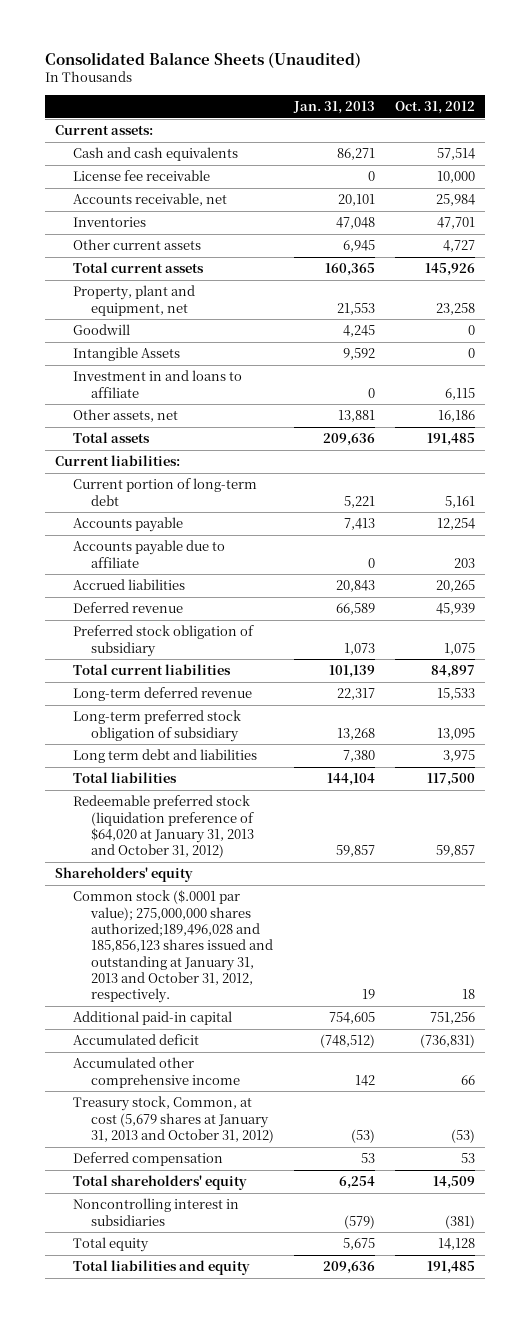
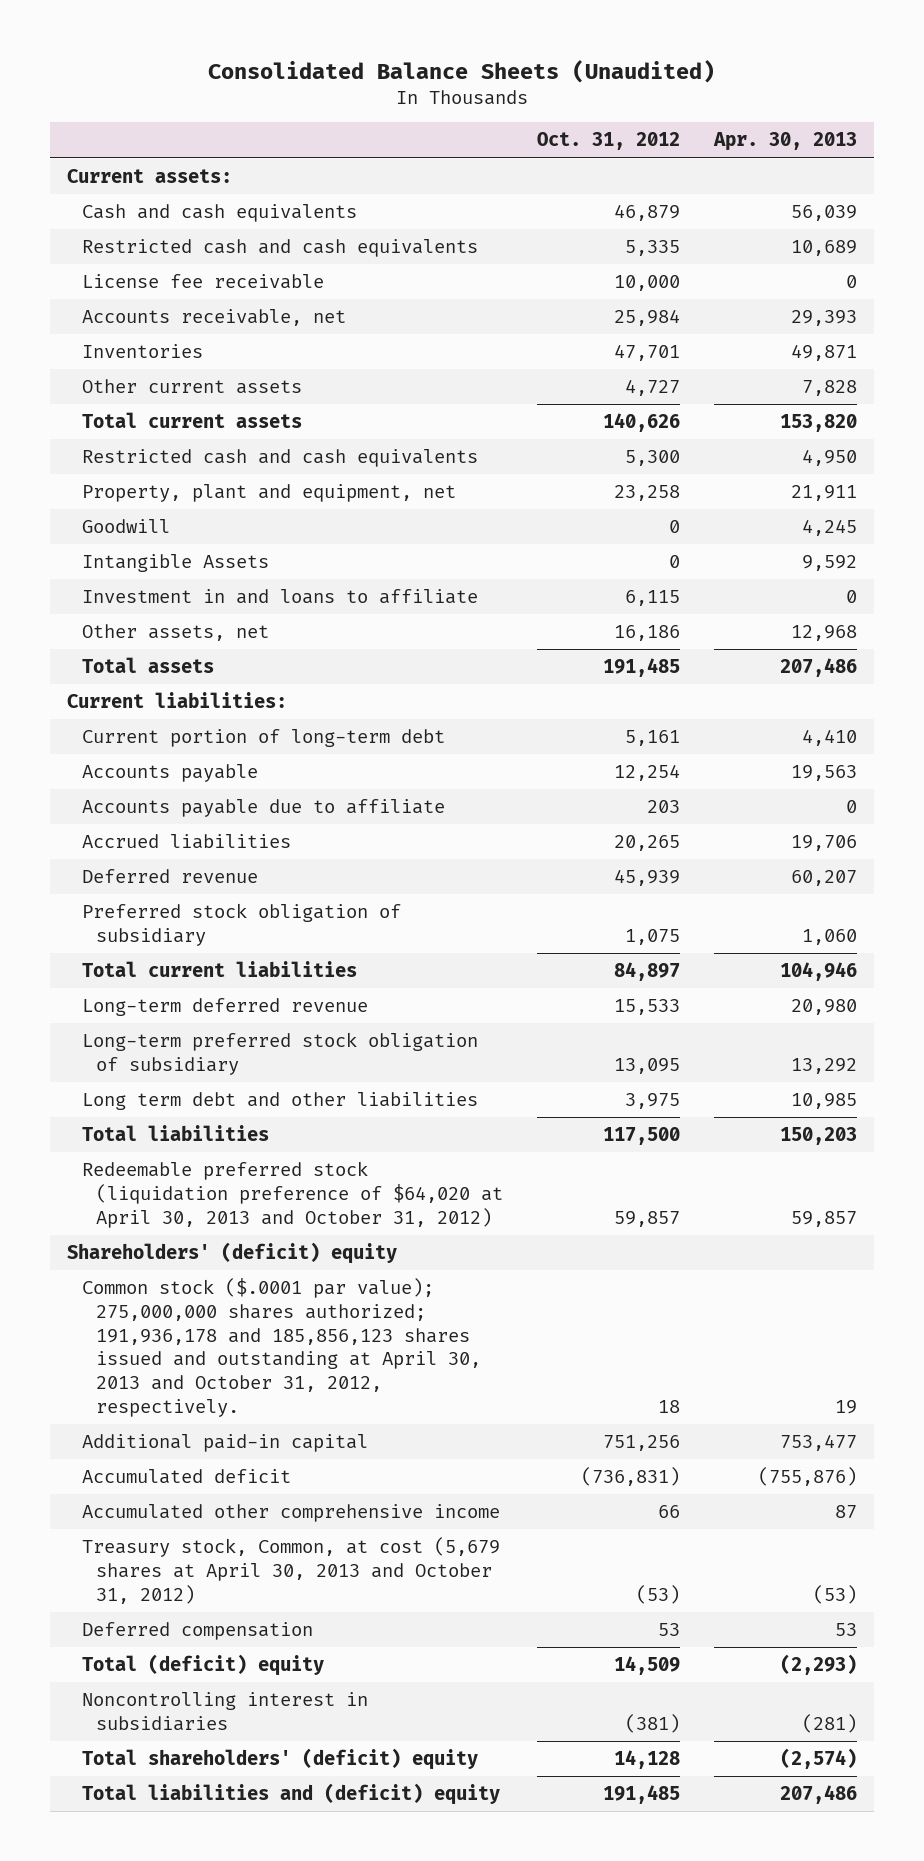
[292,101,375,115] Jan. 31, 2013 -> none
none -> [713,132,858,152] Apr. 30, 2013
[436,148,475,161] 57,514 -> [614,204,681,222] 46,879
none -> [81,239,478,258] Restricted cash and cash equivalents
[424,263,475,277] 145,926 -> [603,413,681,433] 140,626
none -> [81,449,478,468] Restricted cash and cash equivalents
[72,749,257,764] Long term debt and liabilities -> [81,1092,478,1111] Long term debt and other liabilities
[72,795,254,859] Redeemable preferred stock (liquidation preference of $64,020 at January 31, 2013 and October 31, 2012) -> [81,1161,504,1228] Redeemable preferred stock (liquidation preference of $64,020 at April 30, 2013 and October 31, 2012)
[54,867,193,883] Shareholders' equity -> [66,1242,397,1265] Shareholders' (deficit) equity
[72,890,273,1004] Common stock ($.0001 par value); 275,000,000 shares authorized;189,496,028 and 185,856,123 shares issued and outstanding at January 31, 2013 and October 31, 2012, respectively. -> [81,1278,482,1417] Common stock ($.0001 par value); 275,000,000 shares authorized; 191,936,178 and 185,856,123 shares issued and outstanding at April 30, 2013 and October 31, 2012, respectively.
[72,1096,274,1143] Treasury stock, Common, at cost (5,679 shares at January 31, 2013 and October 31, 2012) -> [81,1537,500,1604] Treasury stock, Common, at cost (5,679 shares at April 30, 2013 and October 31, 2012)
[72,1175,247,1191] Total shareholders' equity -> [81,1654,324,1677] Total (deficit) equity
[72,1237,149,1253] Total equity -> [81,1748,478,1771] Total shareholders' (deficit) equity
[72,1260,250,1276] Total liabilities and equity -> [81,1783,500,1806] Total liabilities and (deficit) equity

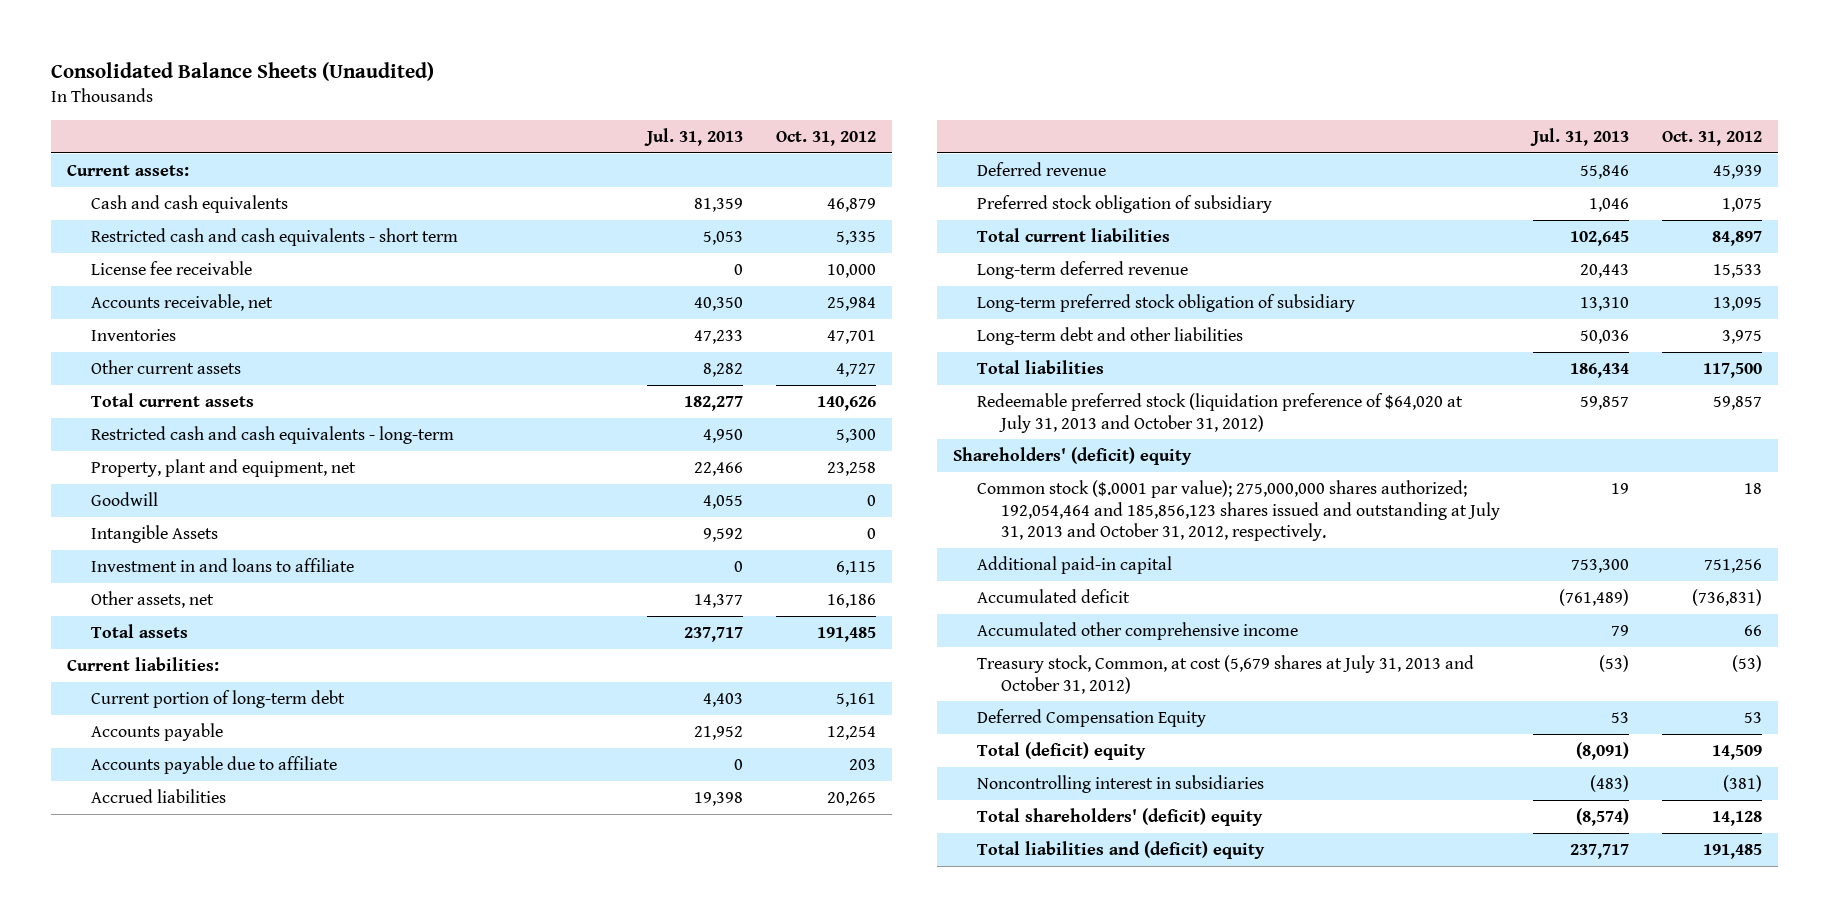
[713,132,858,152] Apr. 30, 2013 -> none
none -> [643,127,743,146] Jul. 31, 2013
[81,239,478,258] Restricted cash and cash equivalents -> [91,227,459,246] Restricted cash and cash equivalents - short term
[81,449,478,468] Restricted cash and cash equivalents -> [91,425,455,444] Restricted cash and cash equivalents - long-term
[81,1092,478,1111] Long term debt and other liabilities -> [977,326,1244,345] Long-term debt and other liabilities
[81,1161,504,1228] Redeemable preferred stock (liquidation preference of $64,020 at April 30, 2013 and October 31, 2012) -> [977,392,1464,433] Redeemable preferred stock (liquidation preference of $64,020 at July 31, 2013 and October 31, 2012)
[81,1278,482,1417] Common stock ($.0001 par value); 275,000,000 shares authorized; 191,936,178 and 185,856,123 shares issued and outstanding at April 30, 2013 and October 31, 2012, respectively. -> [977,479,1501,542] Common stock ($.0001 par value); 275,000,000 shares authorized; 192,054,464 and 185,856,123 shares issued and outstanding at July 31, 2013 and October 31, 2012, respectively.
[81,1537,500,1604] Treasury stock, Common, at cost (5,679 shares at April 30, 2013 and October 31, 2012) -> [977,654,1475,694] Treasury stock, Common, at cost (5,679 shares at July 31, 2013 and October 31, 2012)
[81,1622,313,1641] Deferred compensation -> [977,708,1207,727] Deferred Compensation Equity

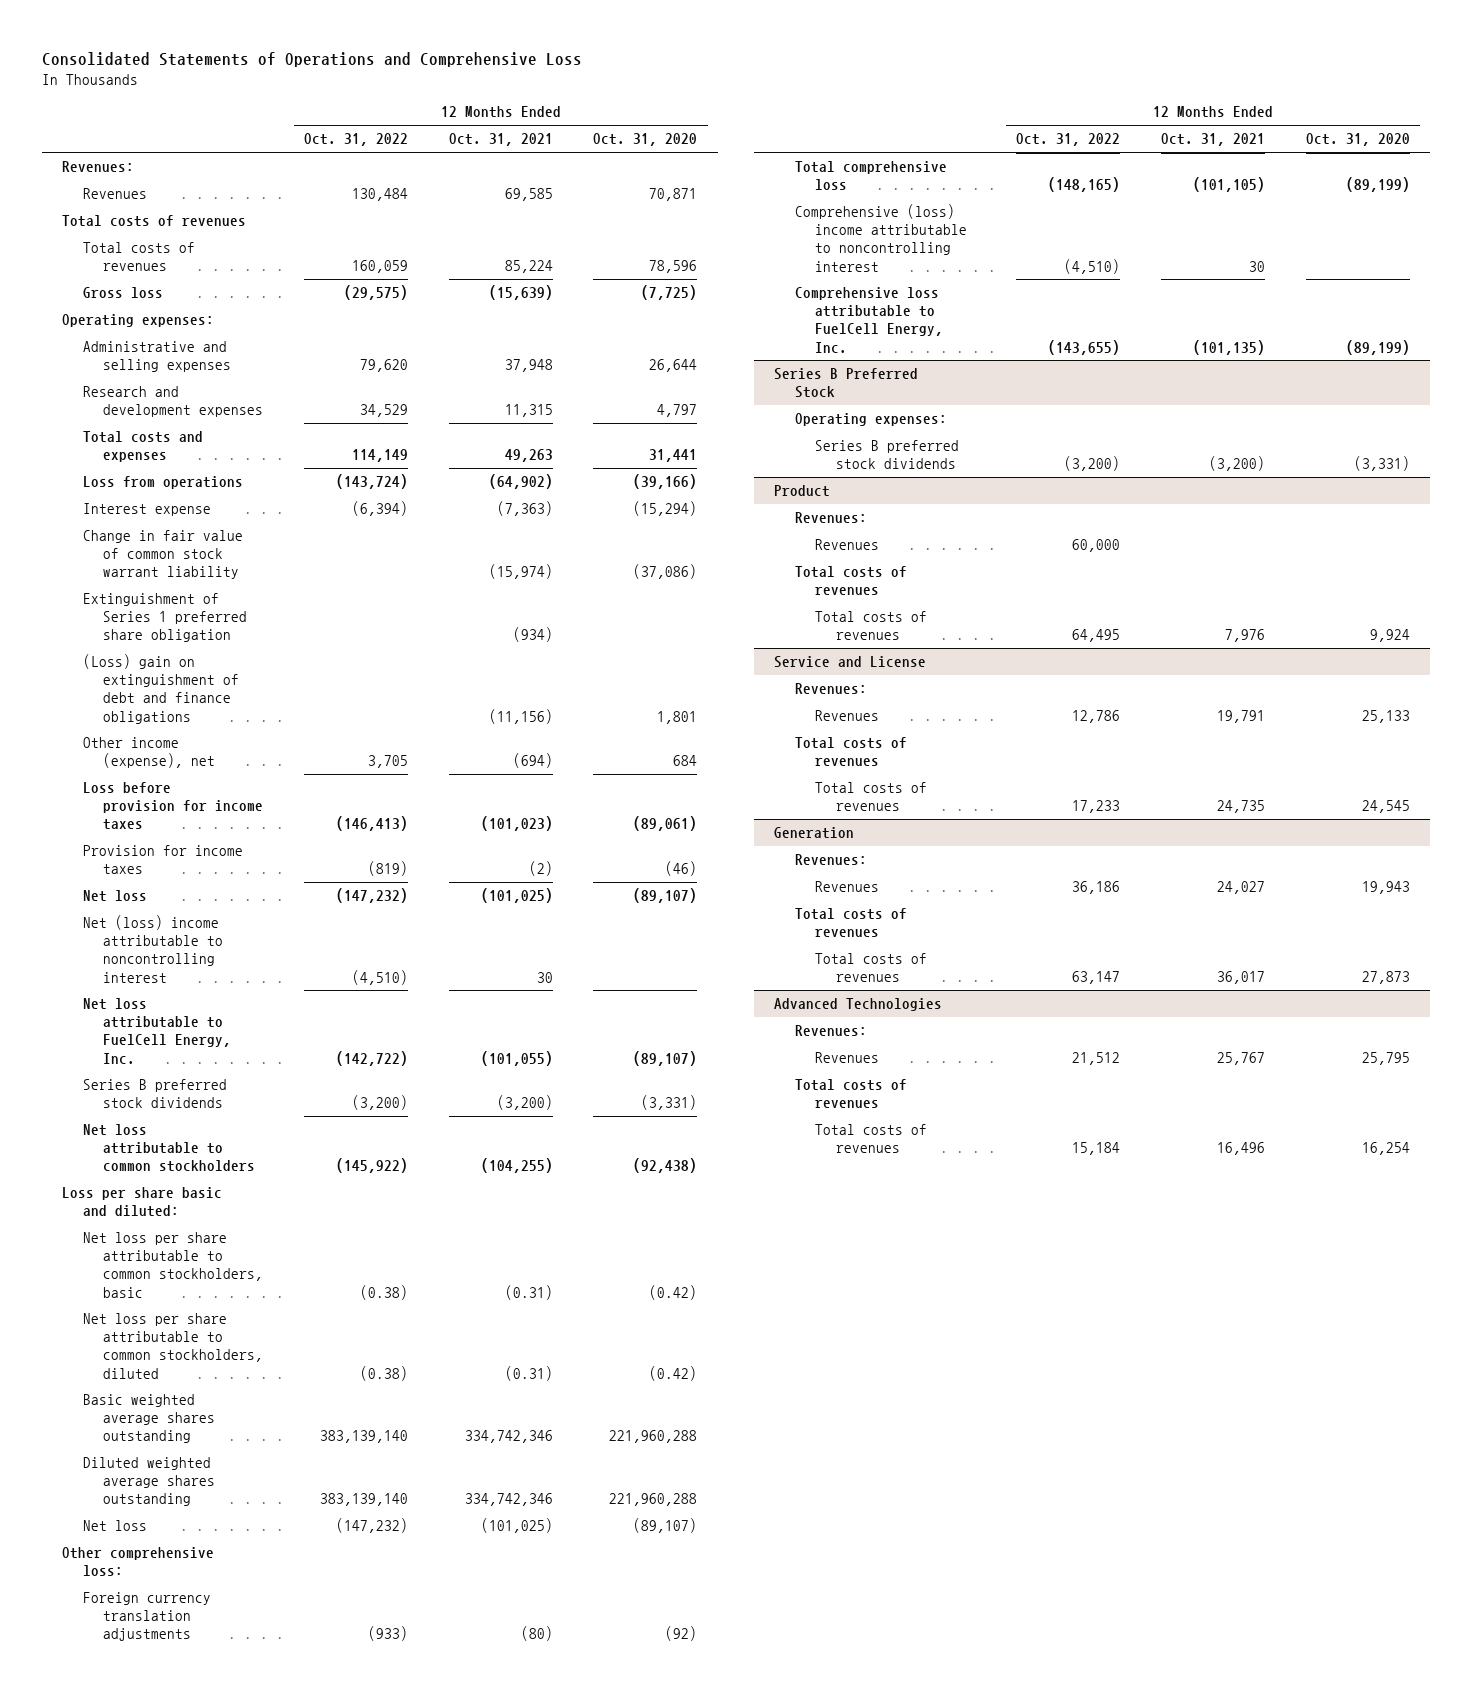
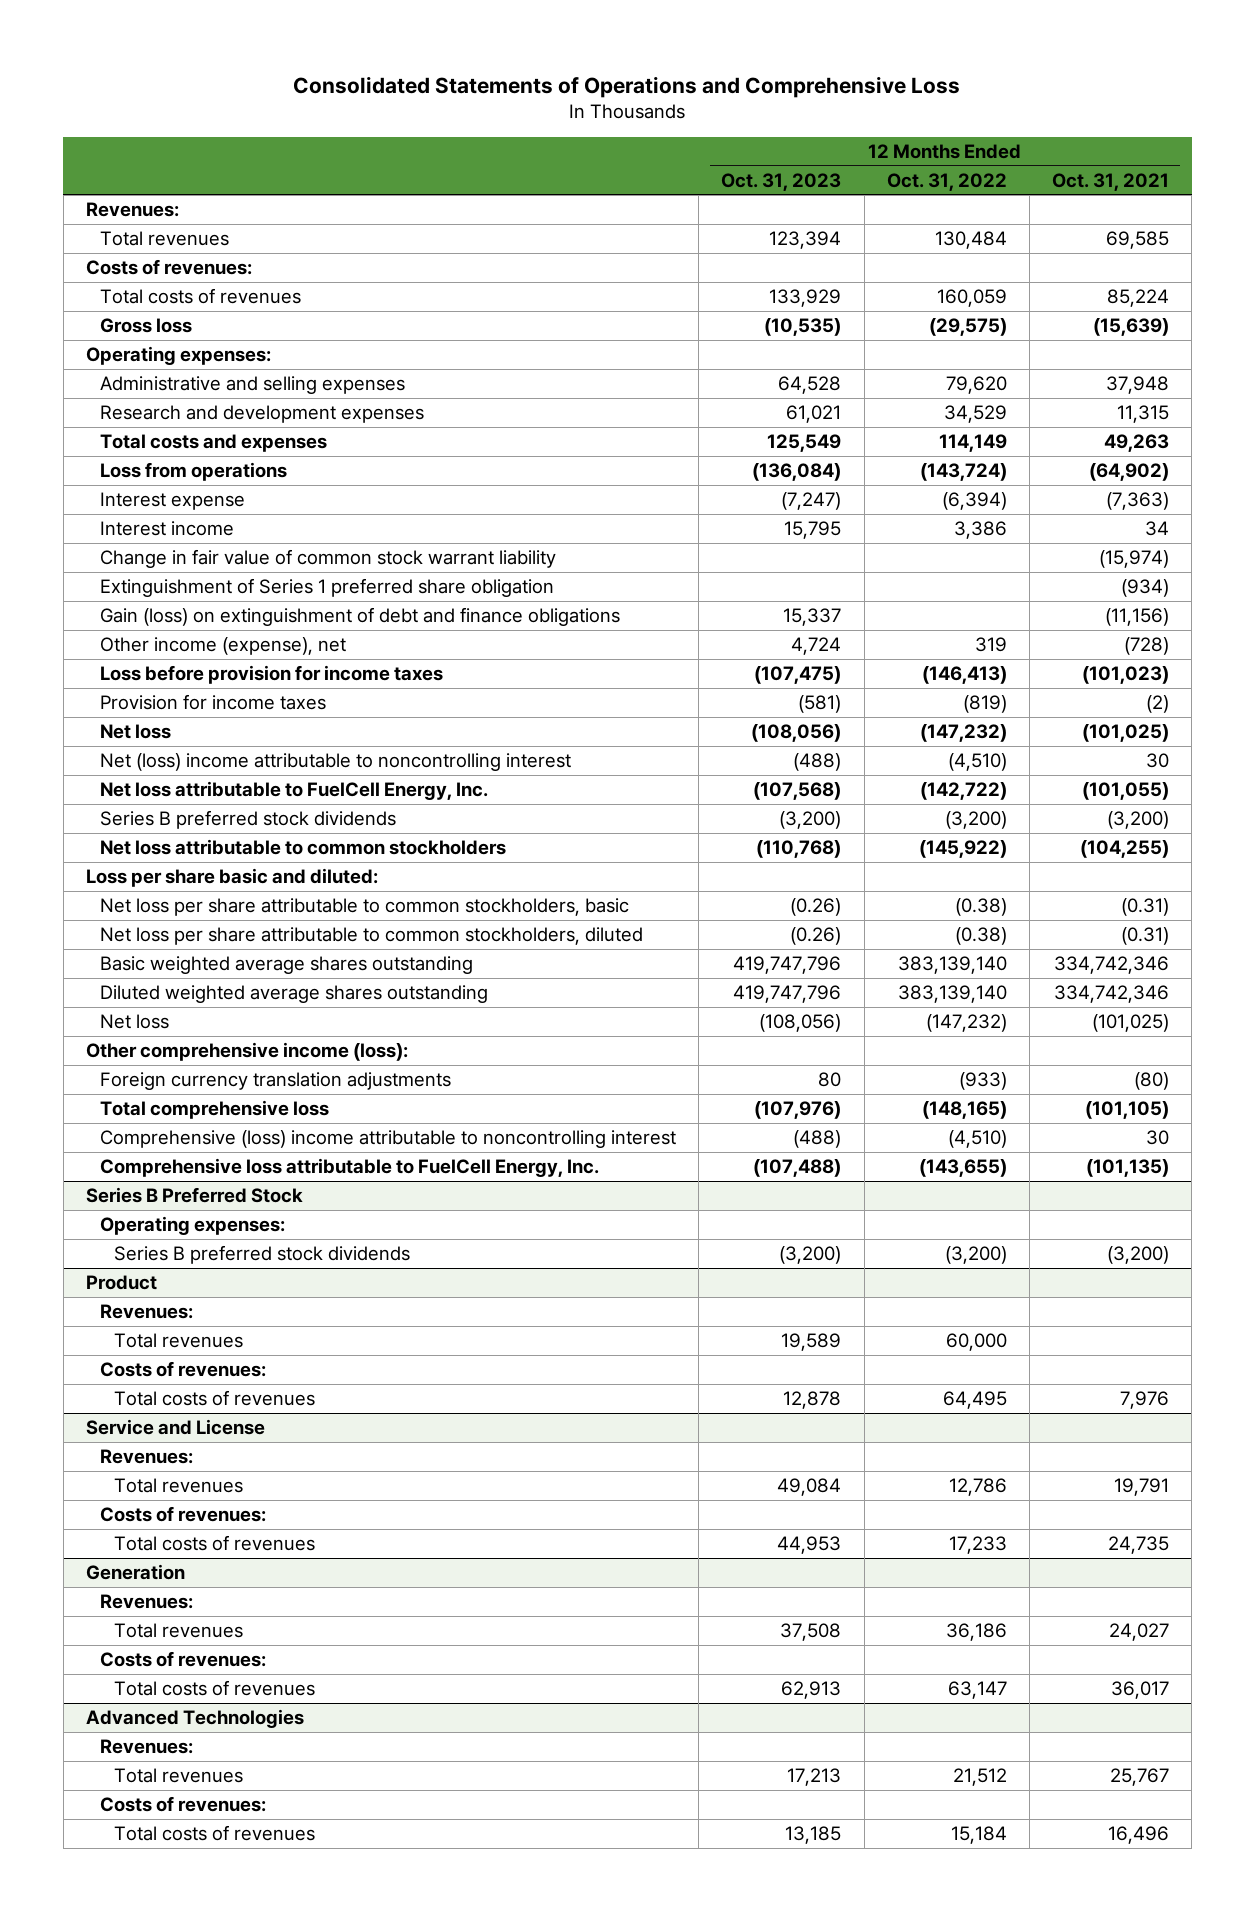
[593,133,698,147] Oct. 31, 2020 -> none
none -> [721,172,842,191] Oct. 31, 2023
[82,188,147,200] Revenues -> [100,231,230,247] Total revenues
[62,215,247,228] Total costs of revenues -> [85,259,252,276] Costs of revenues:
none -> [100,521,235,537] Interest income
[82,654,240,724] (Loss) gain on extinguishment of debt and finance obligations -> [100,607,621,627] Gain (loss) on extinguishment of debt and finance obligations
[368,755,409,769] 3,705 -> [974,637,1007,653] 319
[512,753,553,769] (694) -> [1124,637,1170,656] (728)
[62,1547,215,1577] Other comprehensive loss: -> [85,1042,408,1062] Other comprehensive income (loss):
[815,539,880,551] Revenues -> [114,1333,244,1349] Total revenues
[794,566,907,596] Total costs of revenues -> [100,1361,267,1378] Costs of revenues:
[815,710,880,722] Revenues -> [114,1478,244,1494] Total revenues
[794,737,907,767] Total costs of revenues -> [100,1506,267,1523] Costs of revenues:
[815,881,880,893] Revenues -> [114,1623,244,1639] Total revenues
[794,908,907,938] Total costs of revenues -> [100,1651,267,1668] Costs of revenues:
[815,1052,880,1064] Revenues -> [114,1768,244,1784] Total revenues
[794,1079,907,1109] Total costs of revenues -> [100,1796,267,1813] Costs of revenues:

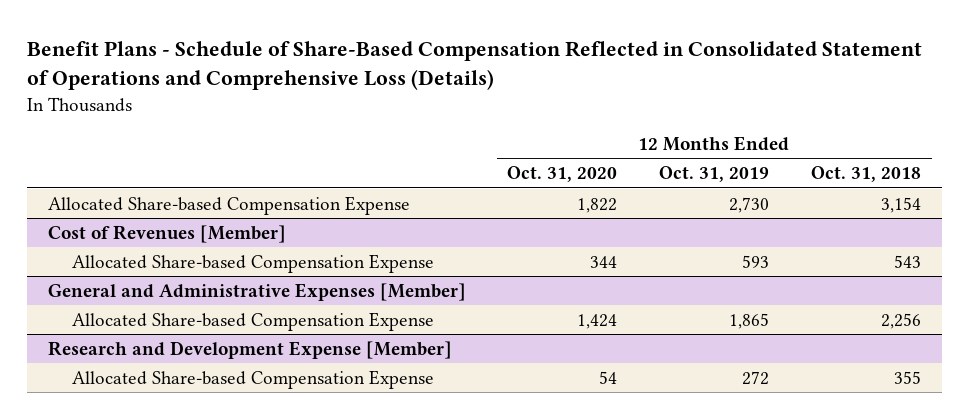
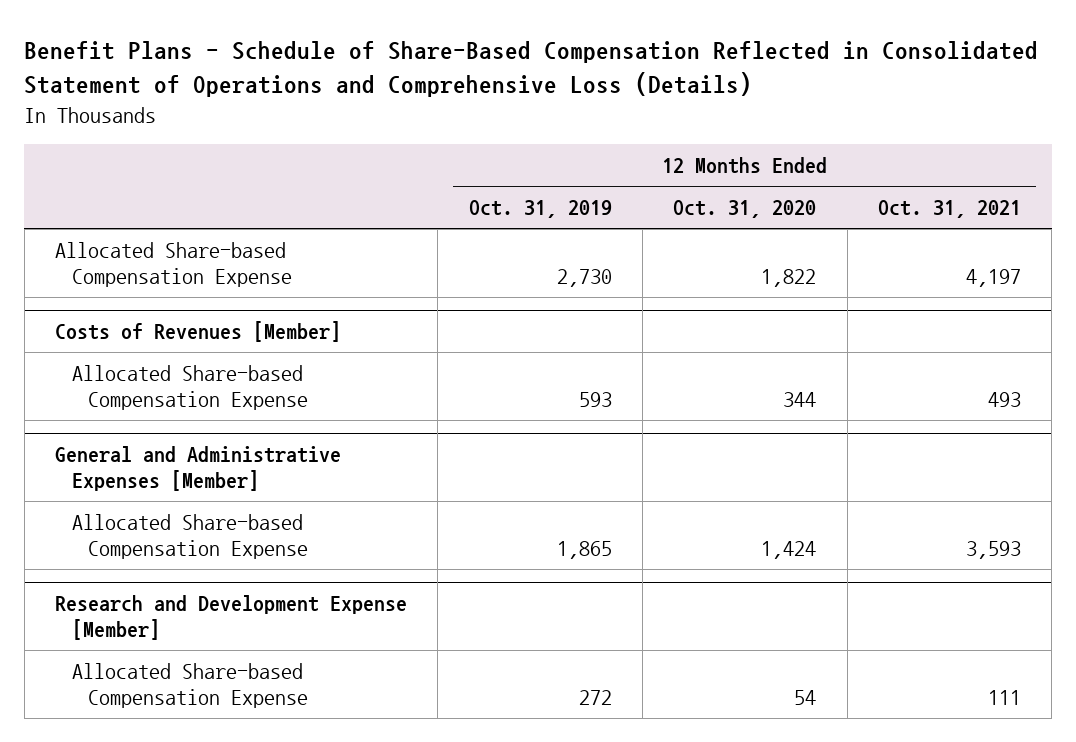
[811,166,922,183] Oct. 31, 2018 -> none
none -> [877,200,1021,219] Oct. 31, 2021
[47,224,286,243] Cost of Revenues [Member] -> [55,321,342,343] Costs of Revenues [Member]

